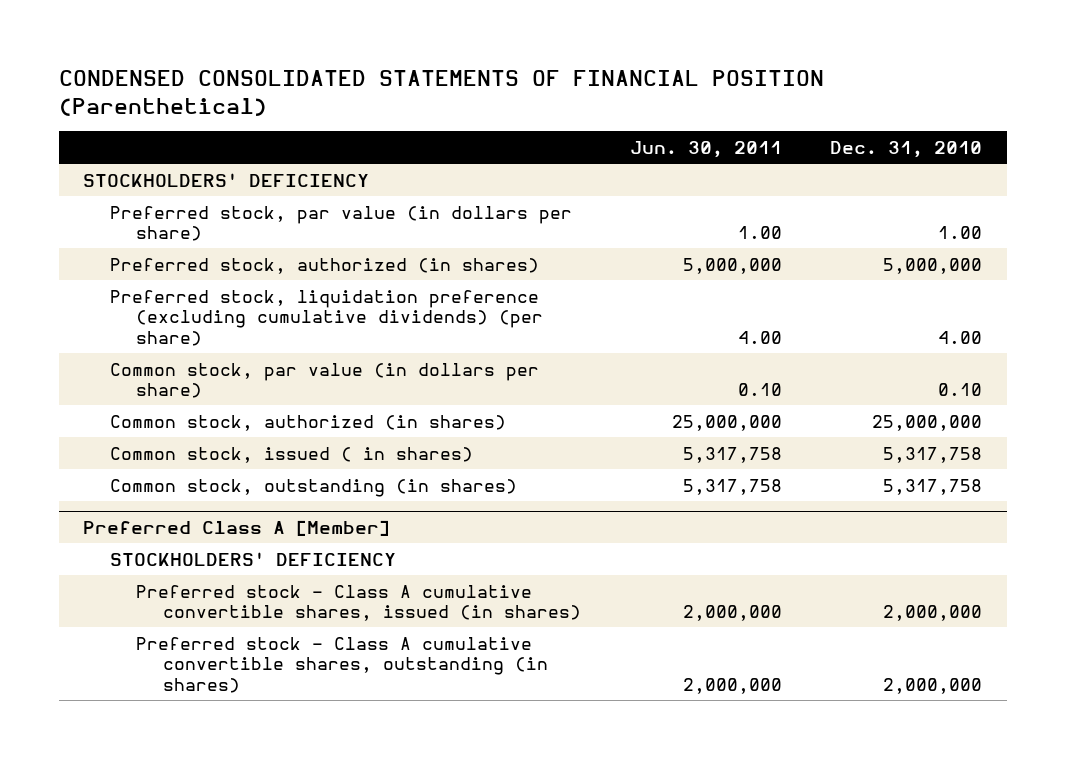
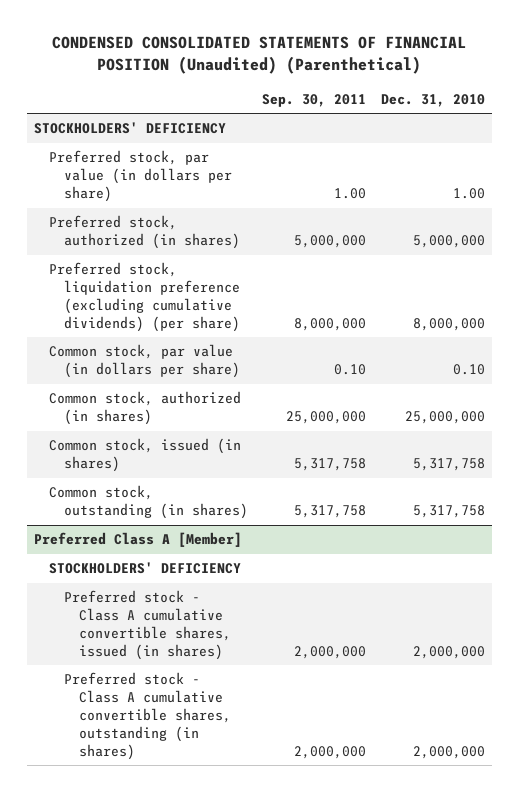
[58,70,824,116] CONDENSED CONSOLIDATED STATEMENTS OF FINANCIAL POSITION (Parenthetical) -> [52,36,467,75] CONDENSED CONSOLIDATED STATEMENTS OF FINANCIAL POSITION (Unaudited) (Parenthetical)
[629,140,782,158] Jun. 30, 2011 -> none
none -> [262,93,367,107] Sep. 30, 2011
[938,330,983,344] 4.00 -> [412,317,485,331] 8,000,000
[109,446,473,463] Common stock, issued ( in shares) -> [48,438,241,473] Common stock, issued (in shares)

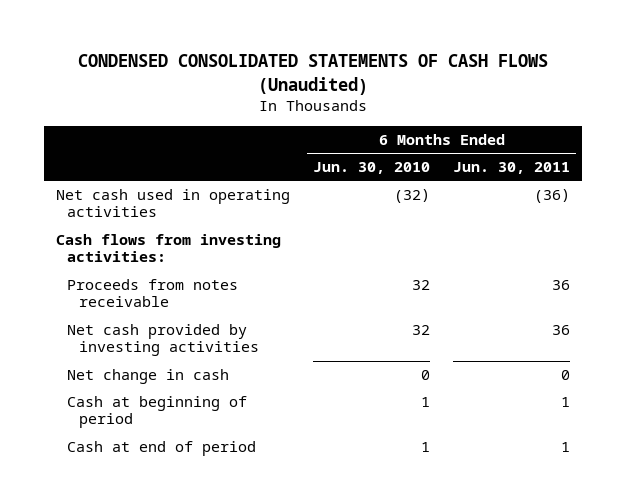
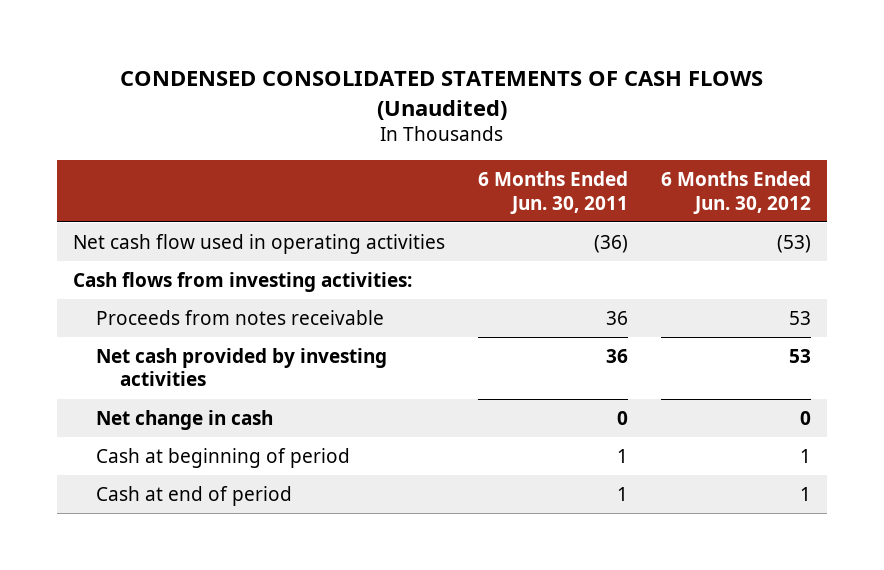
[312,162,430,175] Jun. 30, 2010 -> none
none -> [660,171,811,214] 6 Months Ended Jun. 30, 2012
[55,189,290,218] Net cash used in operating activities -> [73,234,446,255] Net cash flow used in operating activities

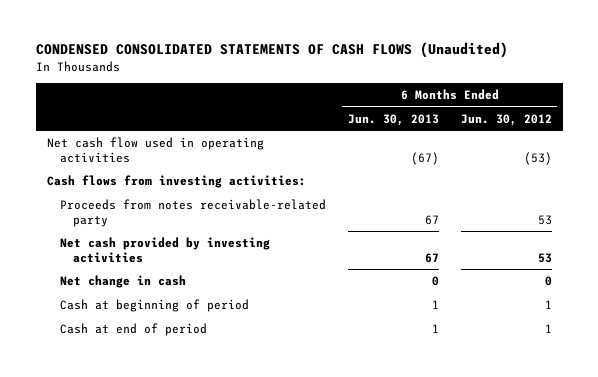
[477,171,628,214] 6 Months Ended Jun. 30, 2011 -> none
none -> [347,113,439,126] Jun. 30, 2013
[96,310,385,326] Proceeds from notes receivable -> [59,199,326,227] Proceeds from notes receivable-related party

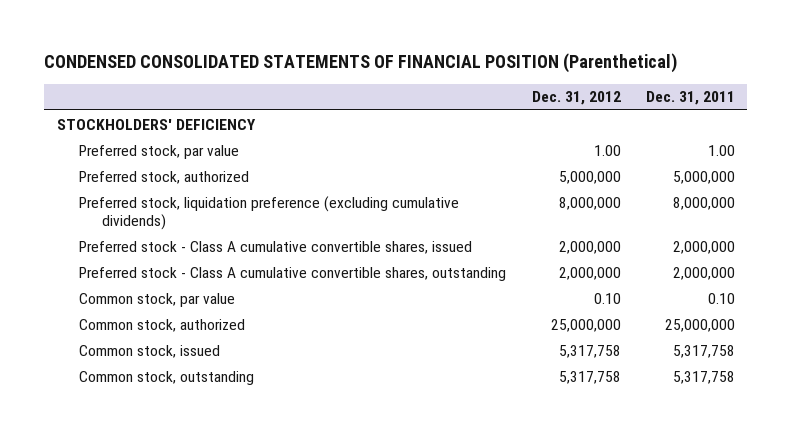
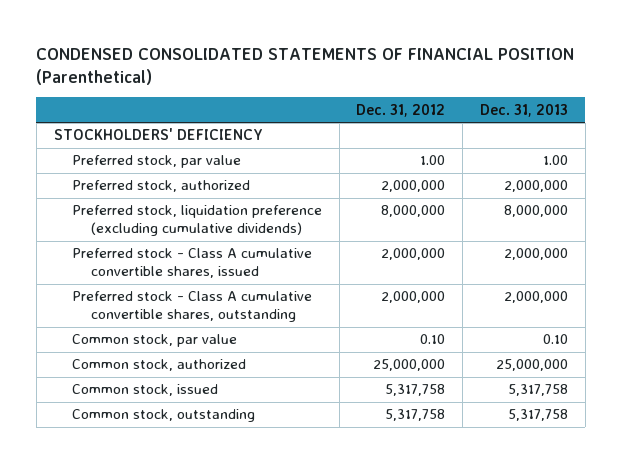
[645,91,735,106] Dec. 31, 2011 -> none
none -> [479,103,568,117] Dec. 31, 2013
[558,170,621,184] 5,000,000 -> [381,180,446,193] 2,000,000

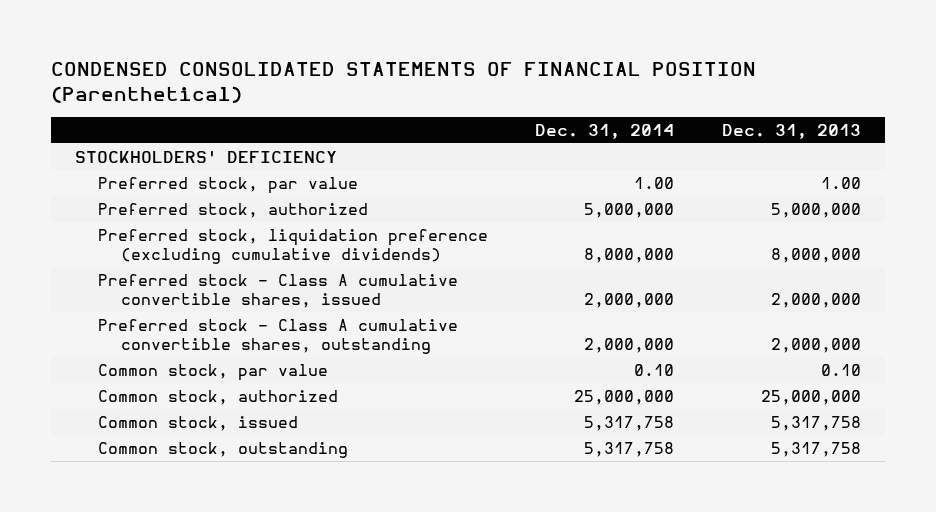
[356,103,446,117] Dec. 31, 2012 -> none
none -> [535,123,675,139] Dec. 31, 2014
[503,180,568,193] 2,000,000 -> [770,203,861,219] 5,000,000

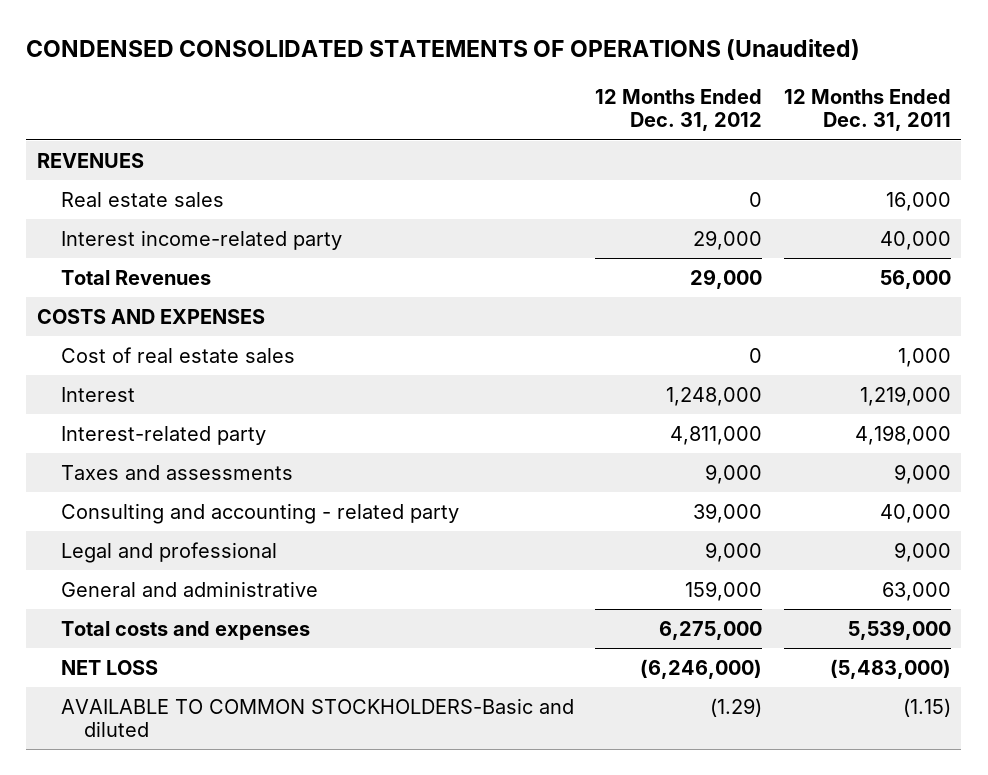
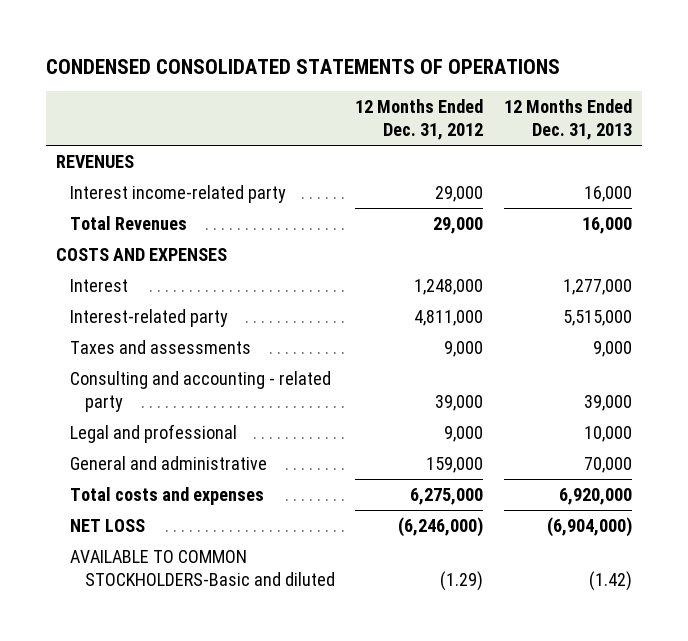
[26,39,861,61] CONDENSED CONSOLIDATED STATEMENTS OF OPERATIONS (Unaudited) -> [45,58,560,74] CONDENSED CONSOLIDATED STATEMENTS OF OPERATIONS
[783,88,951,132] 12 Months Ended Dec. 31, 2011 -> none
none -> [503,99,632,141] 12 Months Ended Dec. 31, 2013
[60,191,224,207] Real estate sales -> none
[60,346,295,363] Cost of real estate sales -> none

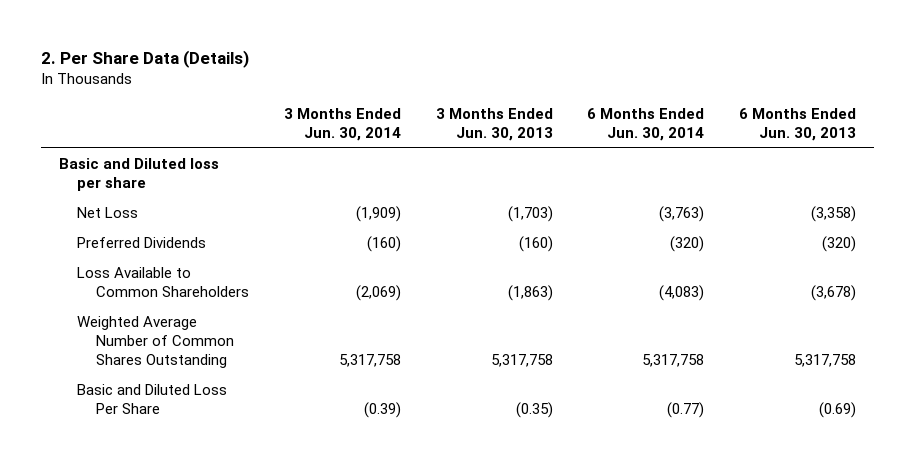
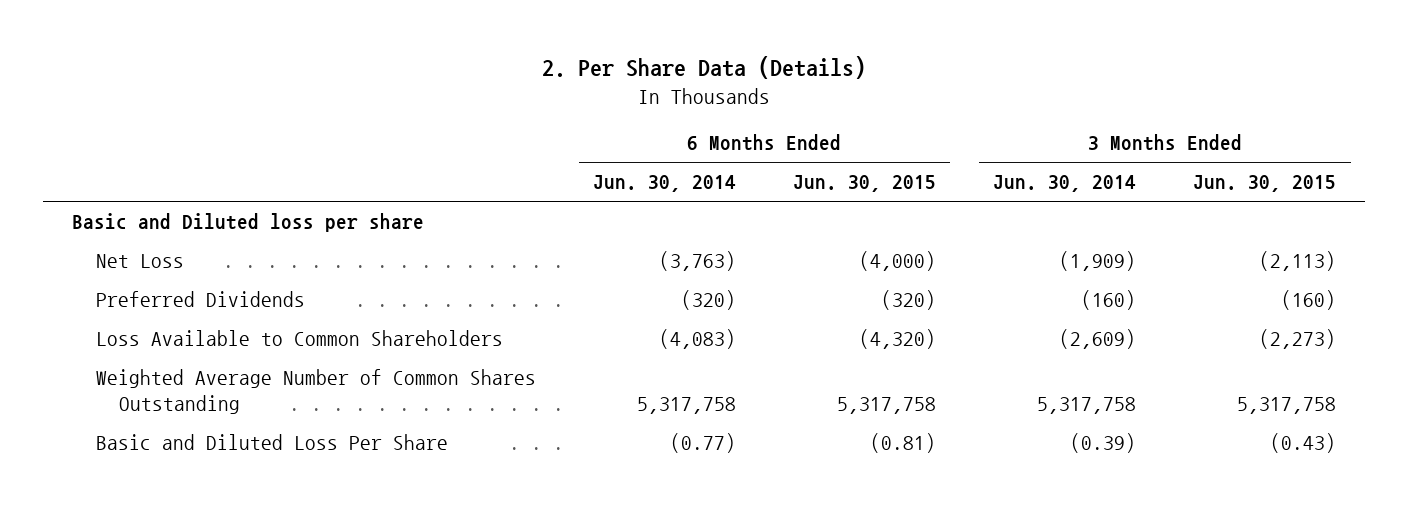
[435,108,553,142] 3 Months Ended Jun. 30, 2013 -> none
[739,108,857,142] 6 Months Ended Jun. 30, 2013 -> none
none -> [793,175,937,193] Jun. 30, 2015
none -> [1193,175,1337,193] Jun. 30, 2015
[355,285,401,302] (2,069) -> [1059,329,1137,350] (2,609)

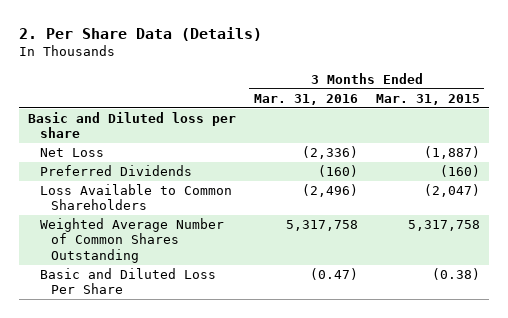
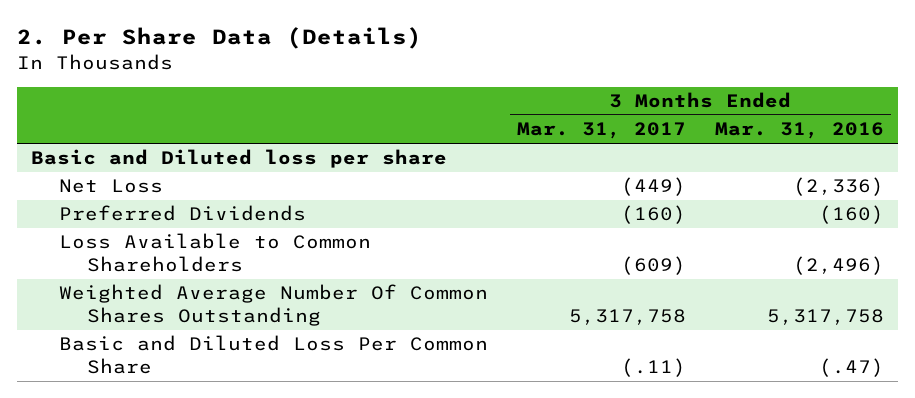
[375,93,480,105] Mar. 31, 2015 -> none
none -> [516,122,686,140] Mar. 31, 2017
[39,218,224,263] Weighted Average Number of Common Shares Outstanding -> [58,284,488,327] Weighted Average Number Of Common Shares Outstanding
[39,268,216,295] Basic and Diluted Loss Per Share -> [58,335,488,375] Basic and Diluted Loss Per Common Share
[309,268,358,281] (0.47) -> [818,358,884,378] (.47)

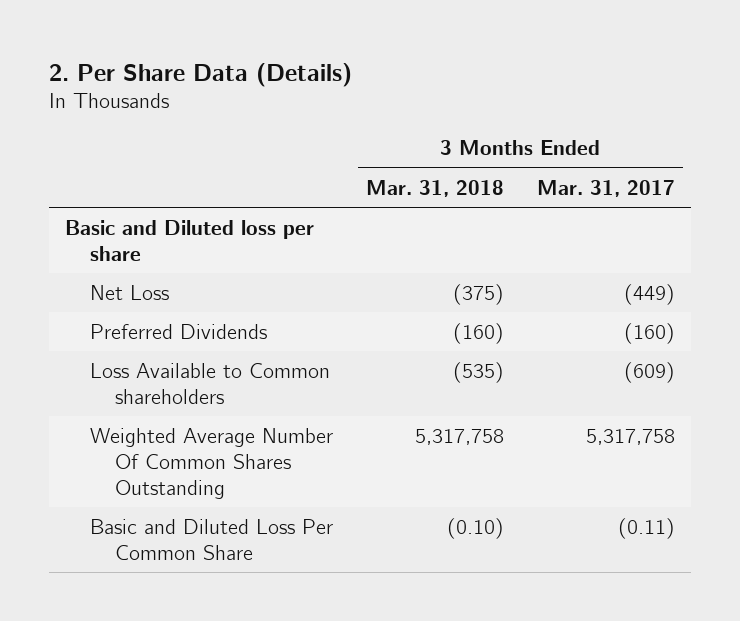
[714,122,884,140] Mar. 31, 2016 -> none
none -> [366,179,505,197] Mar. 31, 2018
[58,233,371,273] Loss Available to Common Shareholders -> [90,362,331,404] Loss Available to Common shareholders
[620,358,686,378] (.11) -> [617,517,675,539] (0.11)

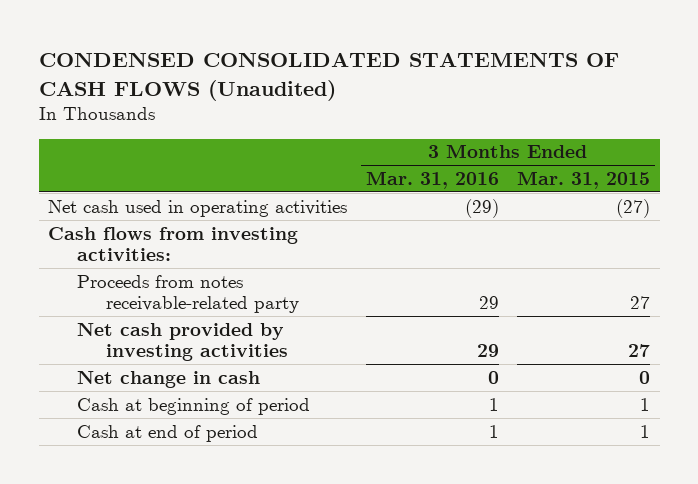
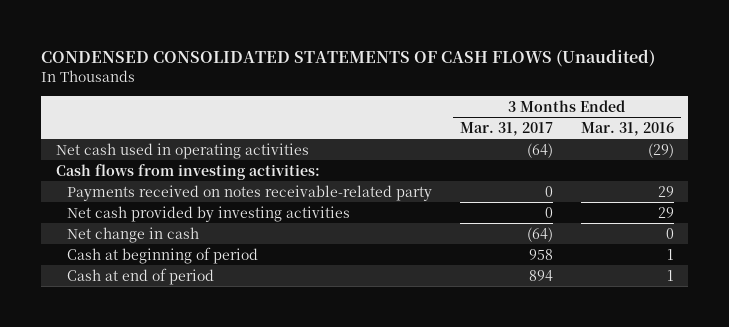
[517,170,651,189] Mar. 31, 2015 -> none
none -> [459,121,553,136] Mar. 31, 2017
[76,274,299,313] Proceeds from notes receivable-related party -> [66,184,432,201] Payments received on notes receivable-related party

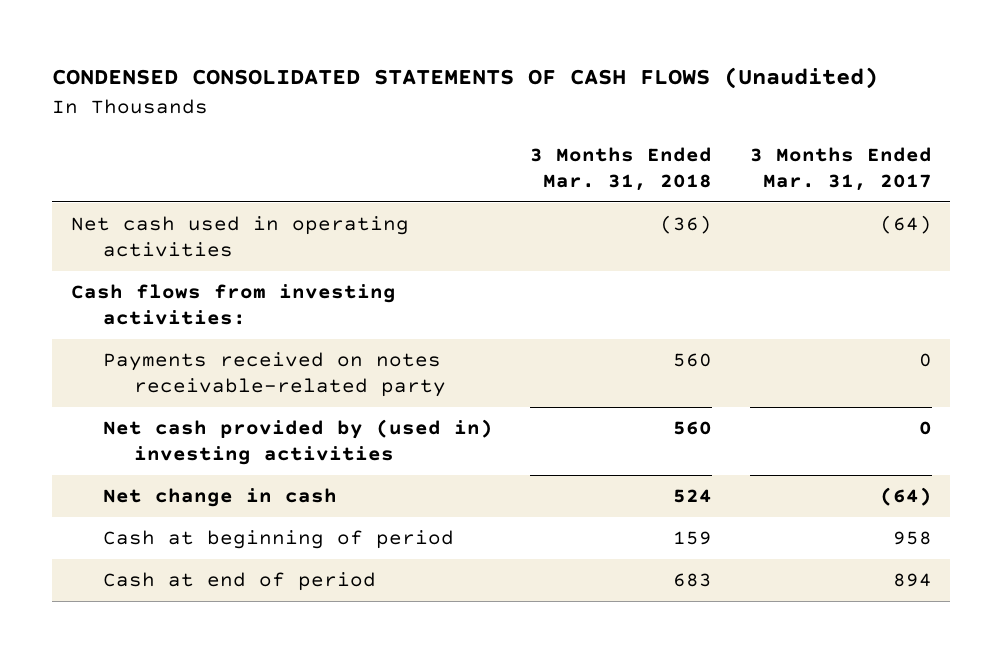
[580,121,674,136] Mar. 31, 2016 -> none
none -> [530,147,713,191] 3 Months Ended Mar. 31, 2018
[66,205,350,222] Net cash provided by investing activities -> [102,419,493,466] Net cash provided by (used in) investing activities

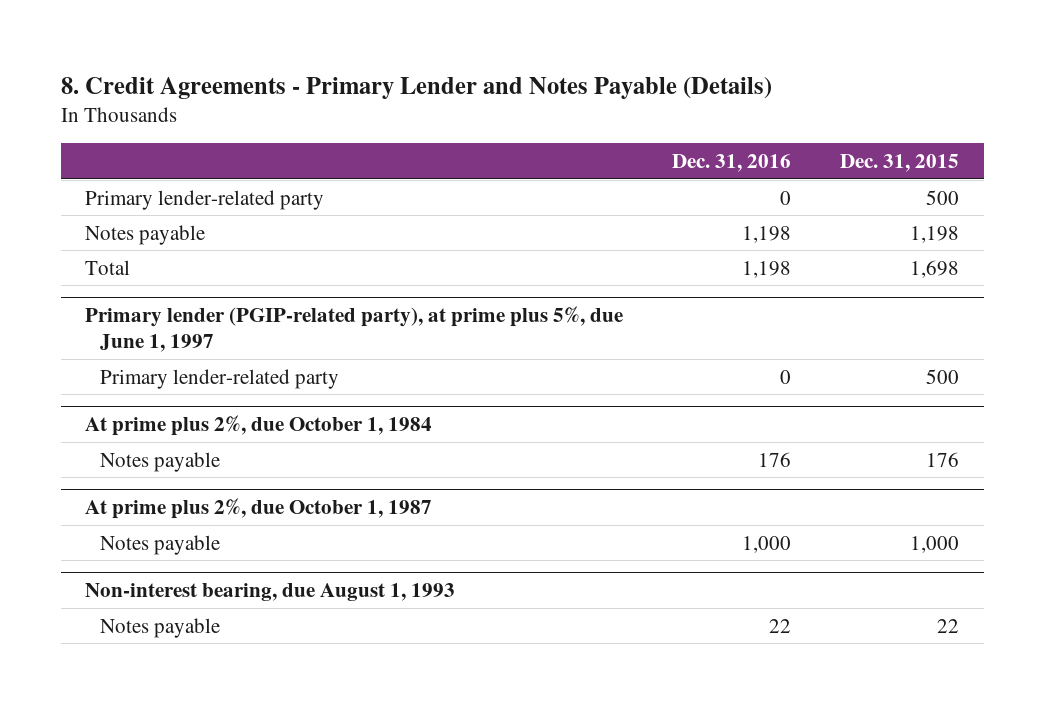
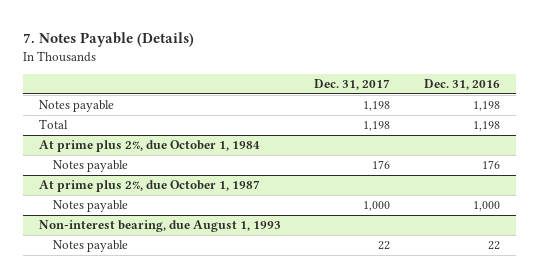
[60,76,772,99] 8. Credit Agreements - Primary Lender and Notes Payable (Details) -> [22,32,194,48] 7. Notes Payable (Details)
[840,154,960,173] Dec. 31, 2015 -> none
none -> [314,79,391,91] Dec. 31, 2017
[85,189,325,210] Primary lender-related party -> none
[85,306,624,353] Primary lender (PGIP-related party), at prime plus 5%, due June 1, 1997 -> none
[100,368,340,389] Primary lender-related party -> none

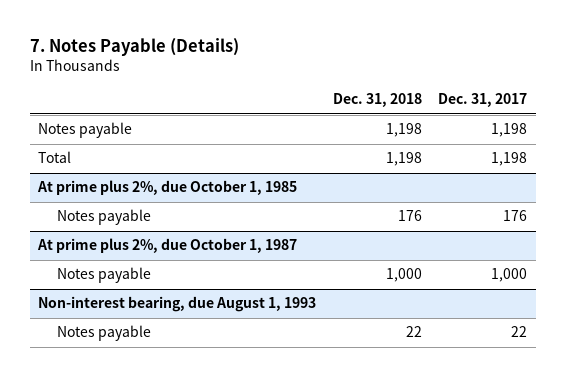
[423,79,500,91] Dec. 31, 2016 -> none
none -> [332,93,422,108] Dec. 31, 2018
[39,140,261,153] At prime plus 2%, due October 1, 1984 -> [36,180,297,196] At prime plus 2%, due October 1, 1985

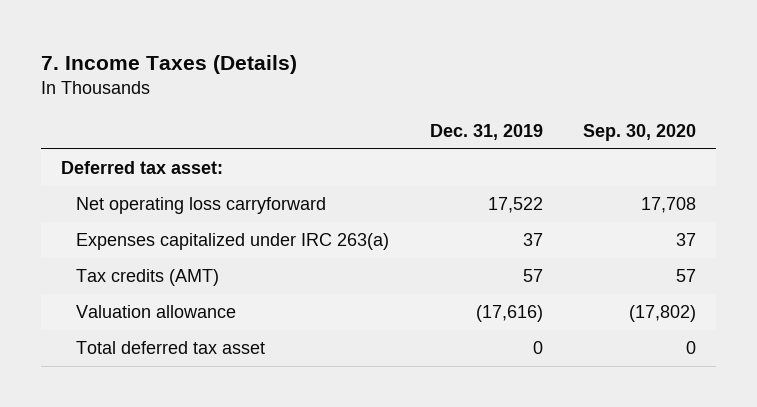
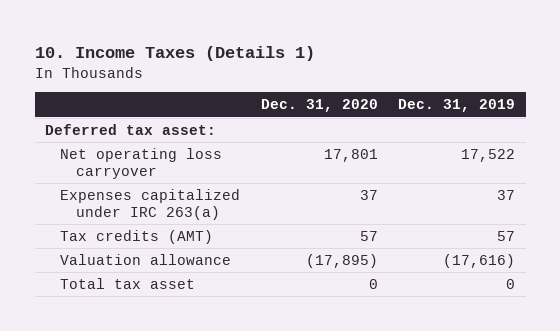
[41,54,298,74] 7. Income Taxes (Details) -> [34,45,315,61] 10. Income Taxes (Details 1)
[582,123,696,141] Sep. 30, 2020 -> none
none -> [260,99,378,113] Dec. 31, 2020
[76,197,327,215] Net operating loss carryforward -> [60,148,223,180] Net operating loss carryover
[76,341,266,355] Total deferred tax asset -> [60,278,196,290] Total tax asset

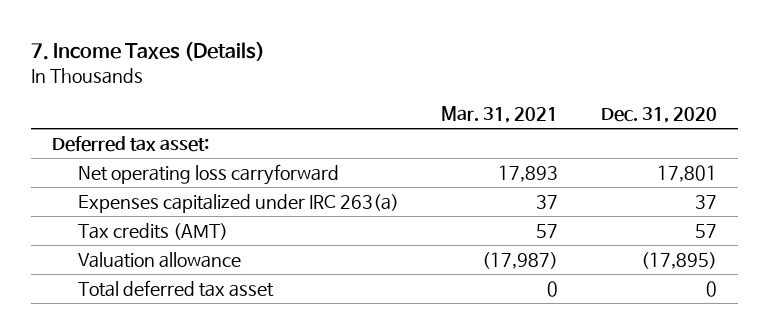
[34,45,315,61] 10. Income Taxes (Details 1) -> [31,42,266,62] 7. Income Taxes (Details)
[398,99,516,113] Dec. 31, 2019 -> none
none -> [441,106,559,124] Mar. 31, 2021
[60,148,223,180] Net operating loss carryover -> [77,163,339,185] Net operating loss carryforward
[60,278,196,290] Total tax asset -> [77,279,274,297] Total deferred tax asset

